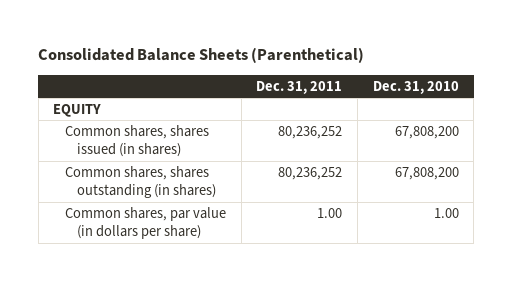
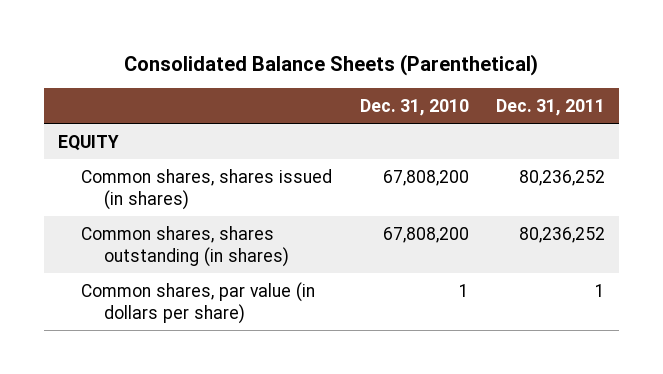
[317,207,343,218] 1.00 -> [594,283,605,297] 1
[433,207,459,218] 1.00 -> [458,283,469,297] 1

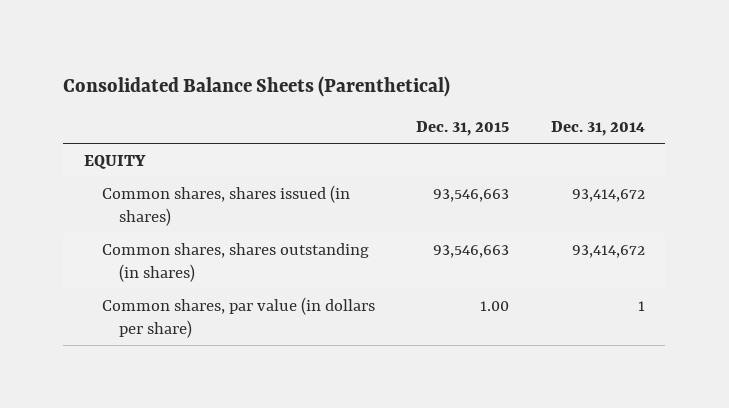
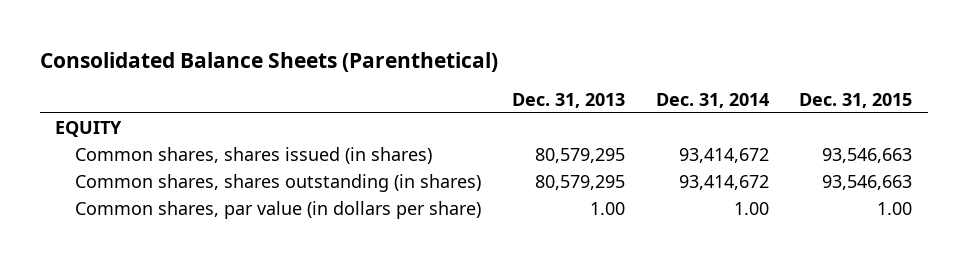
none -> [512,92,626,108] Dec. 31, 2013
[637,300,645,311] 1 -> [733,201,769,215] 1.00

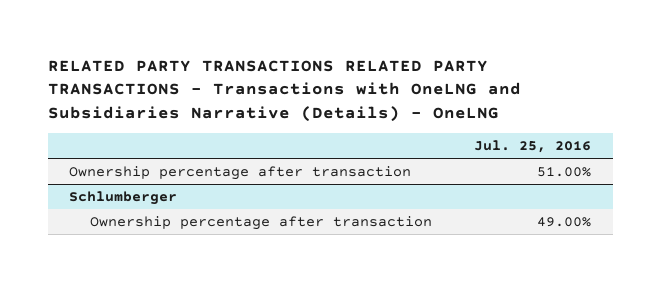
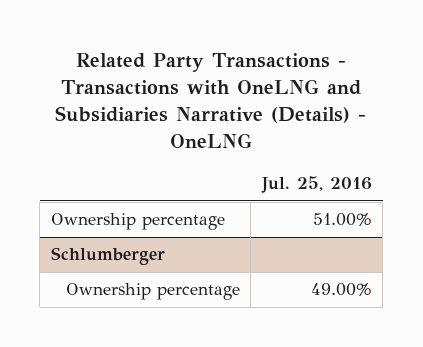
[47,60,521,122] RELATED PARTY TRANSACTIONS RELATED PARTY TRANSACTIONS - Transactions with OneLNG and Subsidiaries Narrative (Details) - OneLNG -> [55,52,367,149] Related Party Transactions - Transactions with OneLNG and Subsidiaries Narrative (Details) - OneLNG
[69,166,412,181] Ownership percentage after transaction -> [50,213,225,231] Ownership percentage
[89,216,432,231] Ownership percentage after transaction -> [65,283,240,301] Ownership percentage

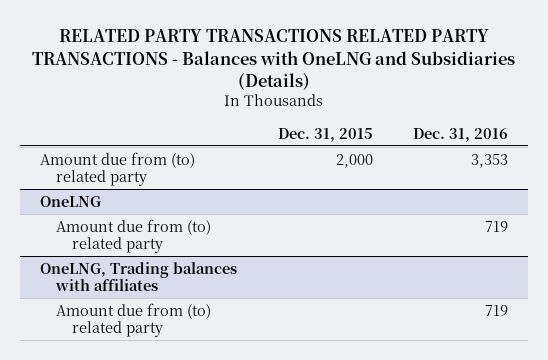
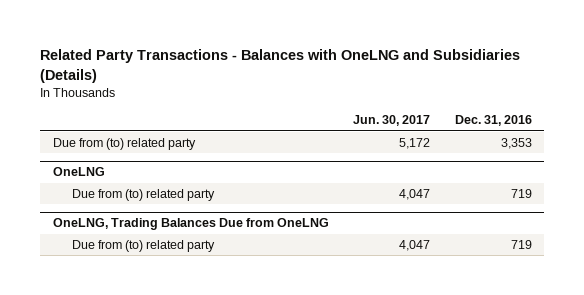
[32,29,516,90] RELATED PARTY TRANSACTIONS RELATED PARTY TRANSACTIONS - Balances with OneLNG and Subsidiaries (Details) -> [40,48,521,83] Related Party Transactions - Balances with OneLNG and Subsidiaries (Details)
[277,127,373,142] Dec. 31, 2015 -> none
none -> [353,115,431,127] Jun. 30, 2017
[40,151,196,186] Amount due from (to) related party -> [52,138,196,151] Due from (to) related party
[40,261,238,291] OneLNG, Trading balances with affiliates -> none
[56,218,212,253] Amount due from (to) related party -> [72,189,216,202] Due from (to) related party
none -> [52,218,329,231] OneLNG, Trading Balances Due from OneLNG
[56,302,212,337] Amount due from (to) related party -> [72,240,216,253] Due from (to) related party

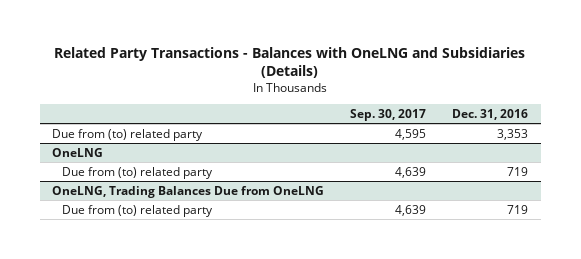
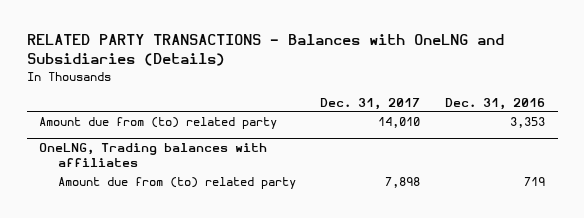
[54,47,526,79] Related Party Transactions - Balances with OneLNG and Subsidiaries (Details) -> [26,34,504,67] RELATED PARTY TRANSACTIONS - Balances with OneLNG and Subsidiaries (Details)
[350,109,427,122] Sep. 30, 2017 -> none
none -> [320,97,421,110] Dec. 31, 2017
[52,147,104,157] OneLNG -> none
[52,185,325,198] OneLNG, Trading Balances Due from OneLNG -> none
[62,204,214,217] Due from (to) related party -> none
[52,128,204,141] Due from (to) related party -> [38,116,277,129] Amount due from (to) related party
none -> [38,143,267,167] OneLNG, Trading balances with affiliates
[62,166,214,179] Due from (to) related party -> [57,176,296,189] Amount due from (to) related party

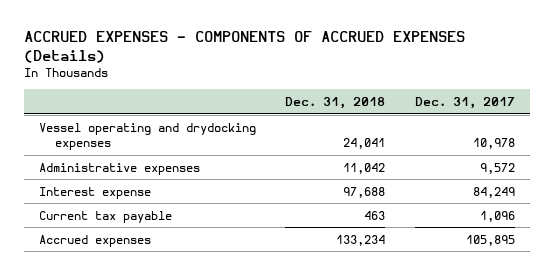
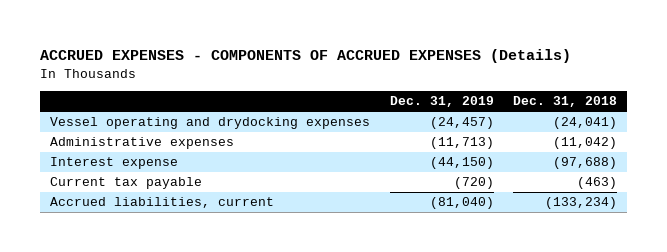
[415,97,516,110] Dec. 31, 2017 -> none
none -> [389,96,494,108] Dec. 31, 2019
[343,138,386,150] 24,041 -> [553,117,618,130] (24,041)
[343,162,386,174] 11,042 -> [553,137,618,150] (11,042)
[343,186,386,198] 97,688 -> [553,157,618,170] (97,688)
[364,210,386,220] 463 -> [577,177,618,190] (463)
[38,234,151,247] Accrued expenses -> [50,197,275,209] Accrued liabilities, current
[336,234,386,246] 133,234 -> [545,197,618,210] (133,234)

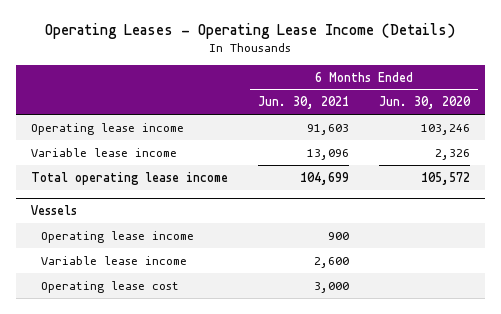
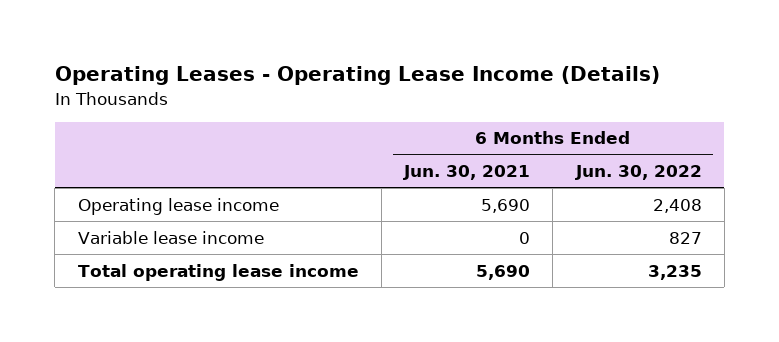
[378,96,471,110] Jun. 30, 2020 -> none
none -> [574,165,702,181] Jun. 30, 2022
[30,204,77,215] Vessels -> none
[40,230,194,243] Operating lease income -> none
[40,255,187,265] Variable lease income -> none
[40,280,179,293] Operating lease cost -> none
[306,123,349,135] 91,603 -> [481,198,531,213] 5,690
[306,148,349,160] 13,096 -> [519,231,531,244] 0
[299,171,349,185] 104,699 -> [476,264,531,280] 5,690

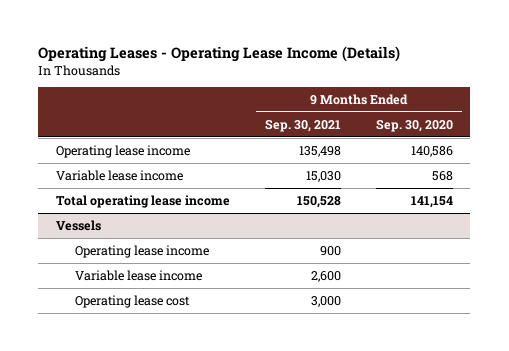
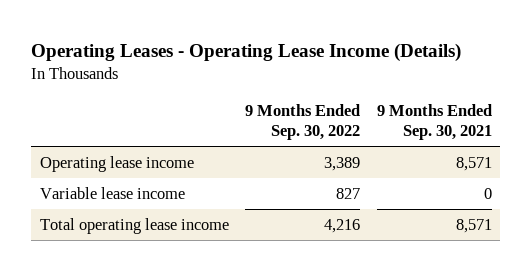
[375,118,453,132] Sep. 30, 2020 -> none
none -> [245,104,361,141] 9 Months Ended Sep. 30, 2022
[55,219,101,231] Vessels -> none
[75,244,210,258] Operating lease income -> none
[75,269,203,281] Variable lease income -> none
[75,294,191,308] Operating lease cost -> none
[298,145,341,157] 135,498 -> [455,156,492,171] 8,571
[305,170,341,182] 15,030 -> [483,187,492,199] 0
[296,195,341,208] 150,528 -> [455,218,492,233] 8,571

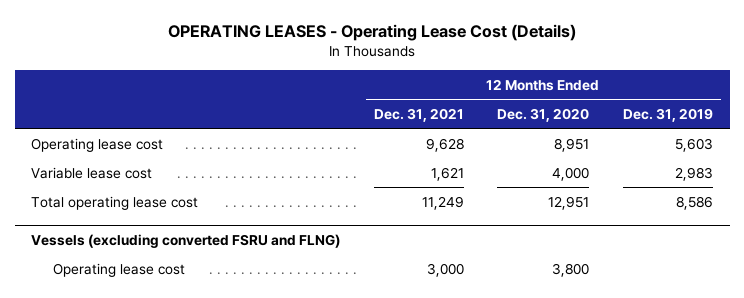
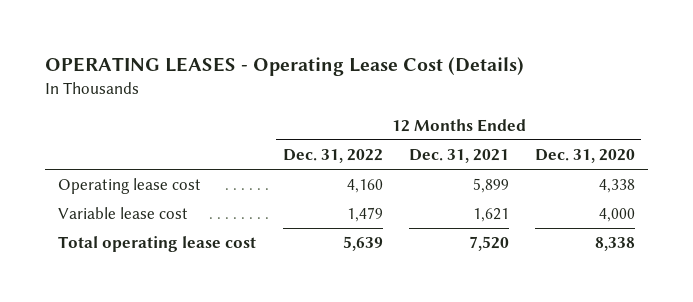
[622,107,713,122] Dec. 31, 2019 -> none
none -> [282,148,383,163] Dec. 31, 2022
[425,137,464,152] 9,628 -> [472,178,509,194] 5,899
[554,137,590,152] 8,951 -> [598,179,635,194] 4,338
[31,233,341,248] Vessels (excluding converted FSRU and FLNG) -> none
[52,262,185,277] Operating lease cost -> none
[421,195,464,210] 11,249 -> [468,236,509,252] 7,520
[548,195,590,210] 12,951 -> [594,237,635,252] 8,338

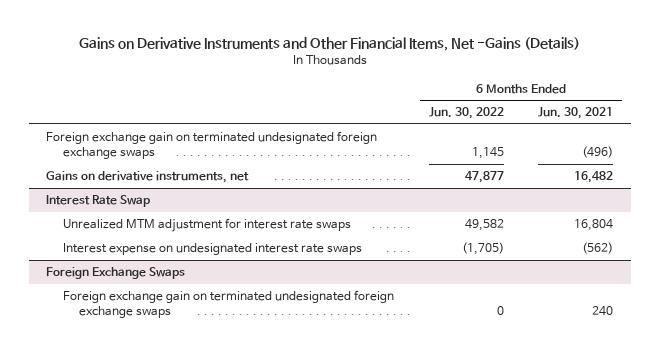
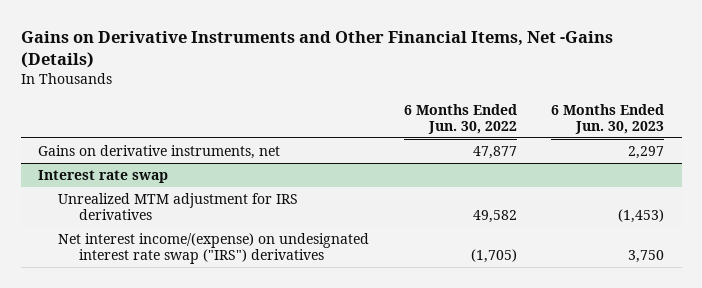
[538,107,614,120] Jun. 30, 2021 -> none
none -> [551,103,665,135] 6 Months Ended Jun. 30, 2023
[46,131,378,160] Foreign exchange gain on terminated undesignated foreign exchange swaps -> none
[46,267,186,280] Foreign Exchange Swaps -> none
[62,290,394,319] Foreign exchange gain on terminated undesignated foreign exchange swaps -> none
[46,195,151,208] Interest Rate Swap -> [37,169,168,183] Interest rate swap
[62,218,351,233] Unrealized MTM adjustment for interest rate swaps -> [58,192,299,221] Unrealized MTM adjustment for IRS derivatives
[62,243,362,256] Interest expense on undesignated interest rate swaps -> [58,232,370,265] Net interest income/(expense) on undesignated interest rate swap ("IRS") derivatives

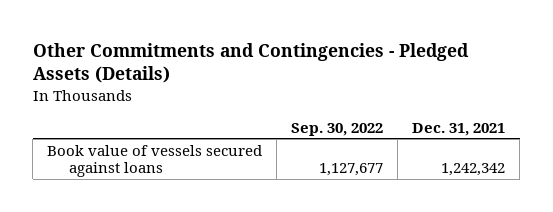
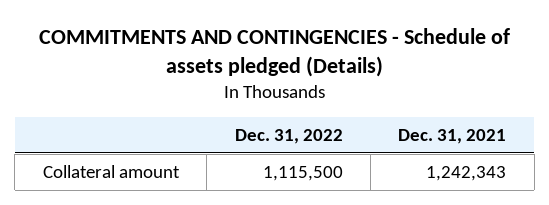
[32,42,469,84] Other Commitments and Contingencies - Pledged Assets (Details) -> [38,28,510,78] COMMITMENTS AND CONTINGENCIES - Schedule of assets pledged (Details)
[291,122,384,136] Sep. 30, 2022 -> none
none -> [234,128,343,144] Dec. 31, 2022
[47,144,263,178] Book value of vessels secured against loans -> none
none -> [42,164,180,178] Collateral amount

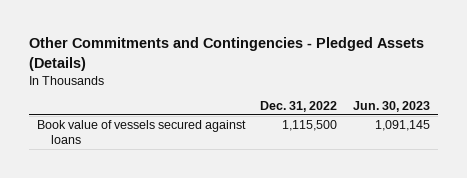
[38,28,510,78] COMMITMENTS AND CONTINGENCIES - Schedule of assets pledged (Details) -> [28,37,424,71] Other Commitments and Contingencies - Pledged Assets (Details)
[398,128,507,144] Dec. 31, 2021 -> none
none -> [353,101,431,113] Jun. 30, 2023
[42,164,180,178] Collateral amount -> [36,120,246,145] Book value of vessels secured against loans

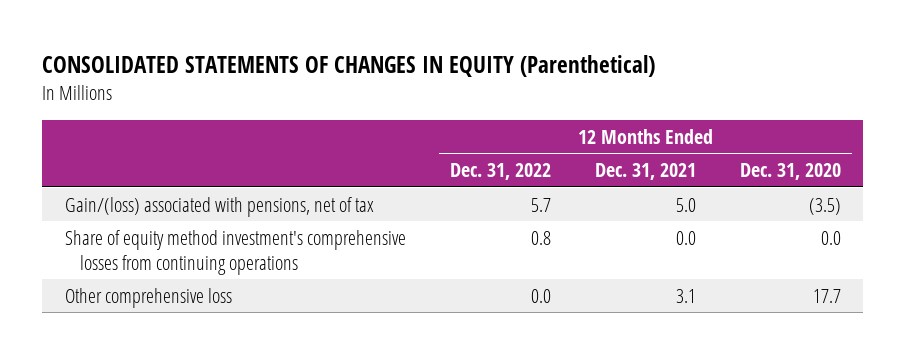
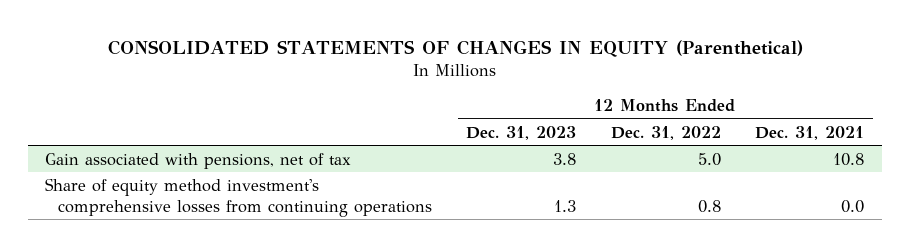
[740,163,842,181] Dec. 31, 2020 -> none
none -> [466,125,577,140] Dec. 31, 2023
[64,196,374,217] Gain/(loss) associated with pensions, net of tax -> [45,152,352,169] Gain associated with pensions, net of tax
[530,197,551,212] 5.7 -> [697,152,721,166] 5.0
[676,197,697,212] 5.0 -> [833,152,865,166] 10.8
[64,287,232,308] Other comprehensive loss -> none

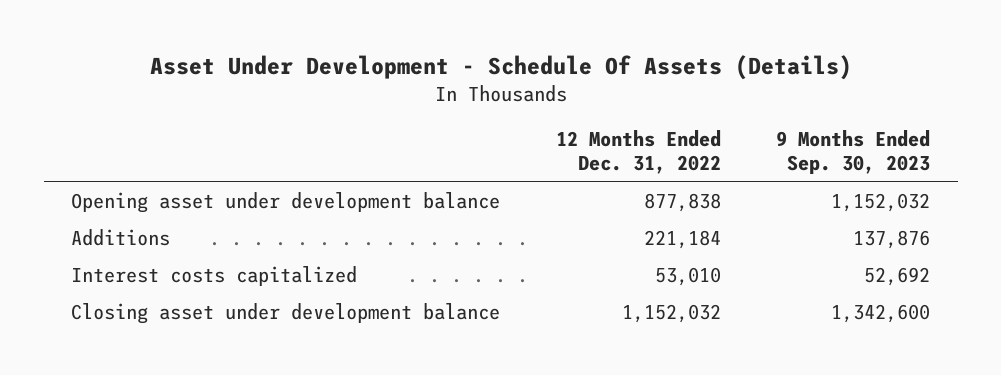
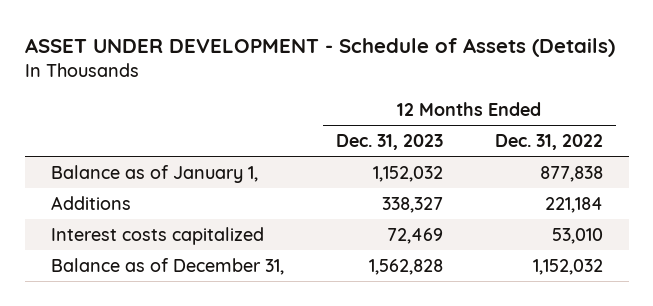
[149,55,852,81] Asset Under Development - Schedule Of Assets (Details) -> [24,37,615,57] ASSET UNDER DEVELOPMENT - Schedule of Assets (Details)
[775,130,930,175] 9 Months Ended Sep. 30, 2023 -> none
none -> [335,134,443,151] Dec. 31, 2023
[71,192,501,214] Opening asset under development balance -> [50,164,258,183] Balance as of January 1,
[71,303,501,325] Closing asset under development balance -> [50,257,284,275] Balance as of December 31,

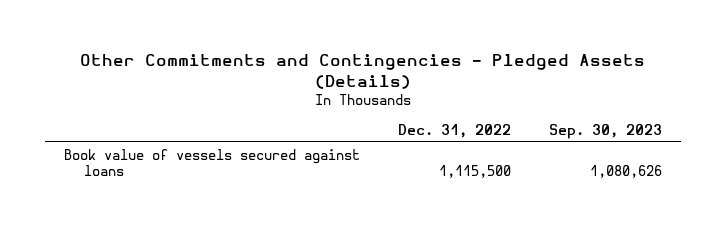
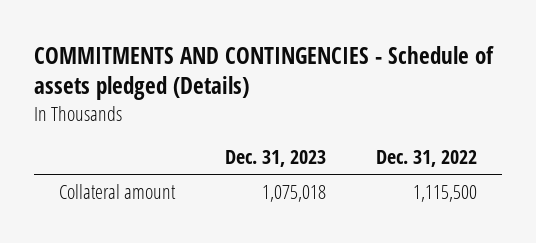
[80,53,646,89] Other Commitments and Contingencies - Pledged Assets (Details) -> [33,45,494,101] COMMITMENTS AND CONTINGENCIES - Schedule of assets pledged (Details)
[548,123,662,139] Sep. 30, 2023 -> none
none -> [224,150,326,168] Dec. 31, 2023
[64,148,361,177] Book value of vessels secured against loans -> [58,184,176,200] Collateral amount

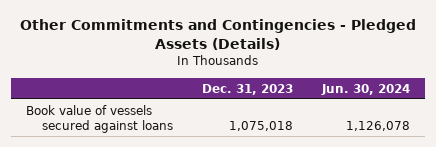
[33,45,494,101] COMMITMENTS AND CONTINGENCIES - Schedule of assets pledged (Details) -> [20,18,417,50] Other Commitments and Contingencies - Pledged Assets (Details)
[376,150,478,168] Dec. 31, 2022 -> none
none -> [321,83,411,95] Jun. 30, 2024
[58,184,176,200] Collateral amount -> [25,105,173,134] Book value of vessels secured against loans

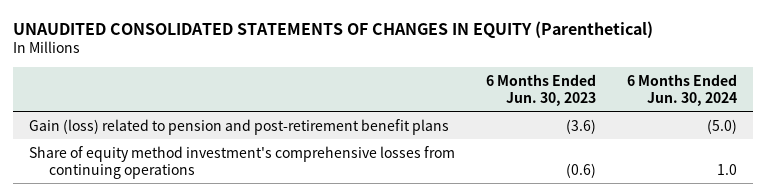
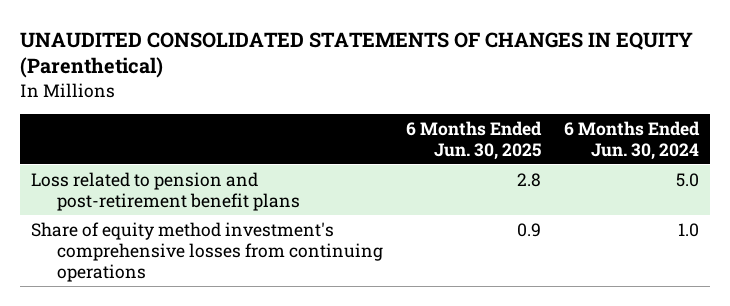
[486,73,597,106] 6 Months Ended Jun. 30, 2023 -> none
none -> [406,120,543,160] 6 Months Ended Jun. 30, 2025
[28,118,449,135] Gain (loss) related to pension and post-retirement benefit plans -> [31,171,301,211] Loss related to pension and post-retirement benefit plans
[707,118,738,134] (5.0) -> [676,172,700,187] 5.0

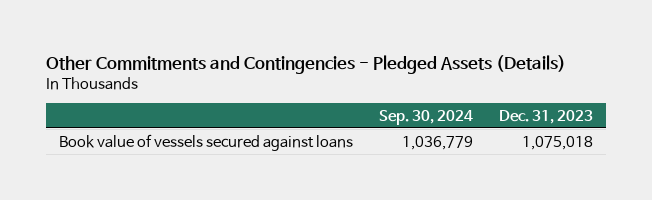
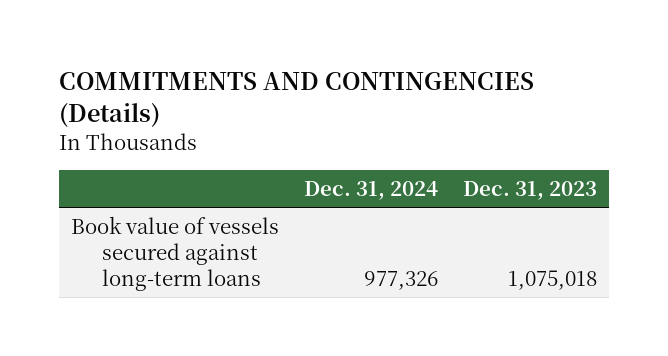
[46,54,567,74] Other Commitments and Contingencies - Pledged Assets (Details) -> [58,72,534,128] COMMITMENTS AND CONTINGENCIES (Details)
[379,109,474,125] Sep. 30, 2024 -> none
none -> [303,181,438,201] Dec. 31, 2024
[59,133,354,151] Book value of vessels secured against loans -> [71,215,280,292] Book value of vessels secured against long-term loans

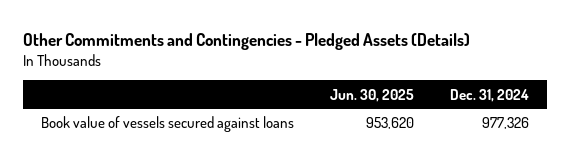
[58,72,534,128] COMMITMENTS AND CONTINGENCIES (Details) -> [22,32,470,50] Other Commitments and Contingencies - Pledged Assets (Details)
[462,181,597,201] Dec. 31, 2023 -> none
none -> [330,88,415,102] Jun. 30, 2025
[71,215,280,292] Book value of vessels secured against long-term loans -> [40,116,294,133] Book value of vessels secured against loans

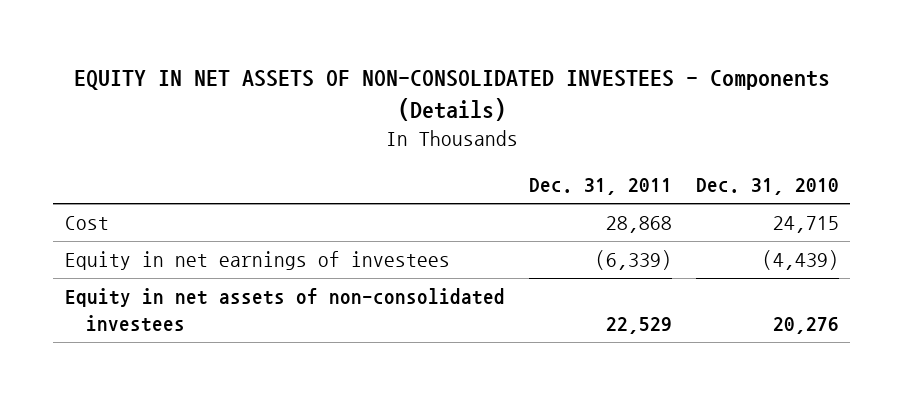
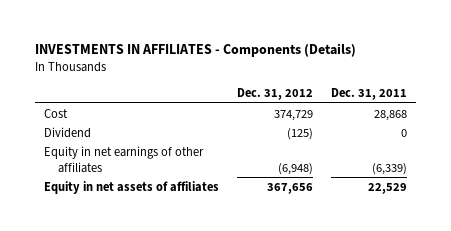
[73,70,830,122] EQUITY IN NET ASSETS OF NON-CONSOLIDATED INVESTEES - Components (Details) -> [35,43,357,58] INVESTMENTS IN AFFILIATES - Components (Details)
[695,178,839,196] Dec. 31, 2010 -> none
none -> [236,87,313,100] Dec. 31, 2012
none -> [44,126,92,138] Dividend
[65,251,451,271] Equity in net earnings of investees -> [44,145,205,173] Equity in net earnings of other affiliates
[65,288,506,332] Equity in net assets of non-consolidated investees -> [44,180,220,194] Equity in net assets of affiliates

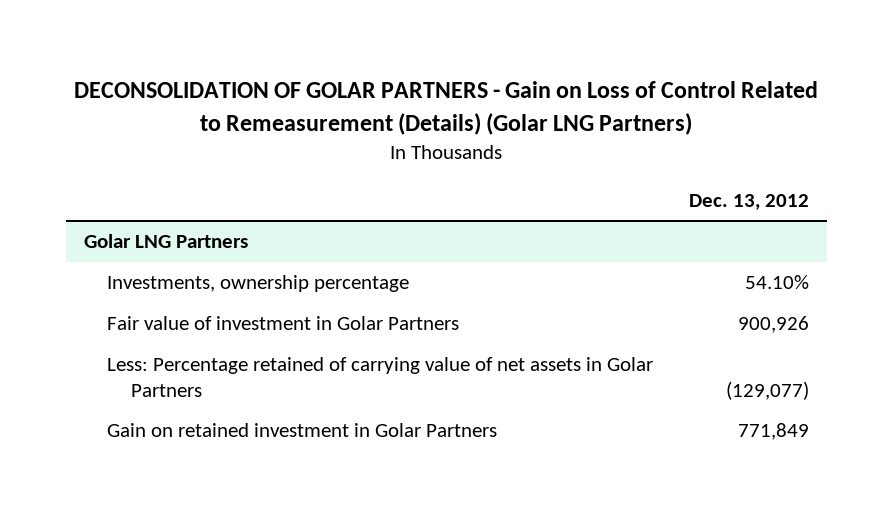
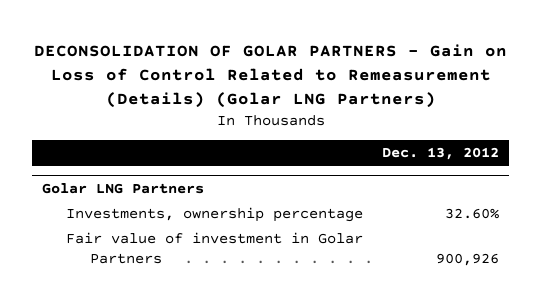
[744,275,809,290] 54.10% -> [445,208,500,220] 32.60%
[107,357,654,397] Less: Percentage retained of carrying value of net assets in Golar Partners -> none
[107,423,498,438] Gain on retained investment in Golar Partners -> none

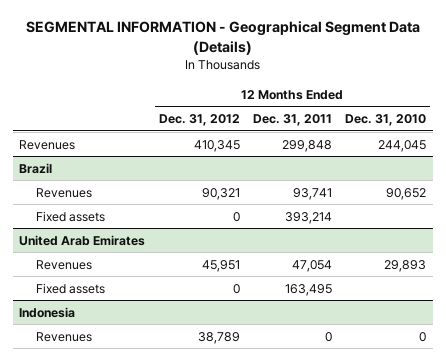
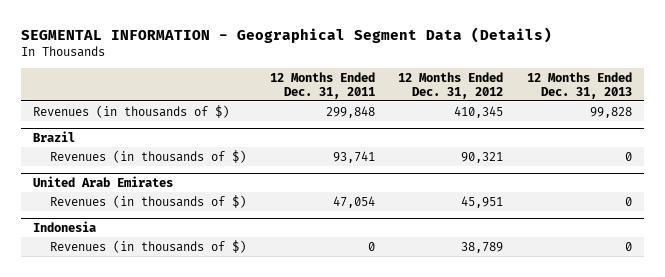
[345,113,427,126] Dec. 31, 2010 -> none
none -> [526,71,632,99] 12 Months Ended Dec. 31, 2013
[19,139,76,150] Revenues -> [32,104,229,118] Revenues (in thousands of $)
[36,210,106,222] Fixed assets -> none
[36,187,93,198] Revenues -> [50,149,247,163] Revenues (in thousands of $)
[36,282,106,294] Fixed assets -> none
[36,259,93,270] Revenues -> [50,194,247,208] Revenues (in thousands of $)
[36,331,93,342] Revenues -> [50,239,247,253] Revenues (in thousands of $)

